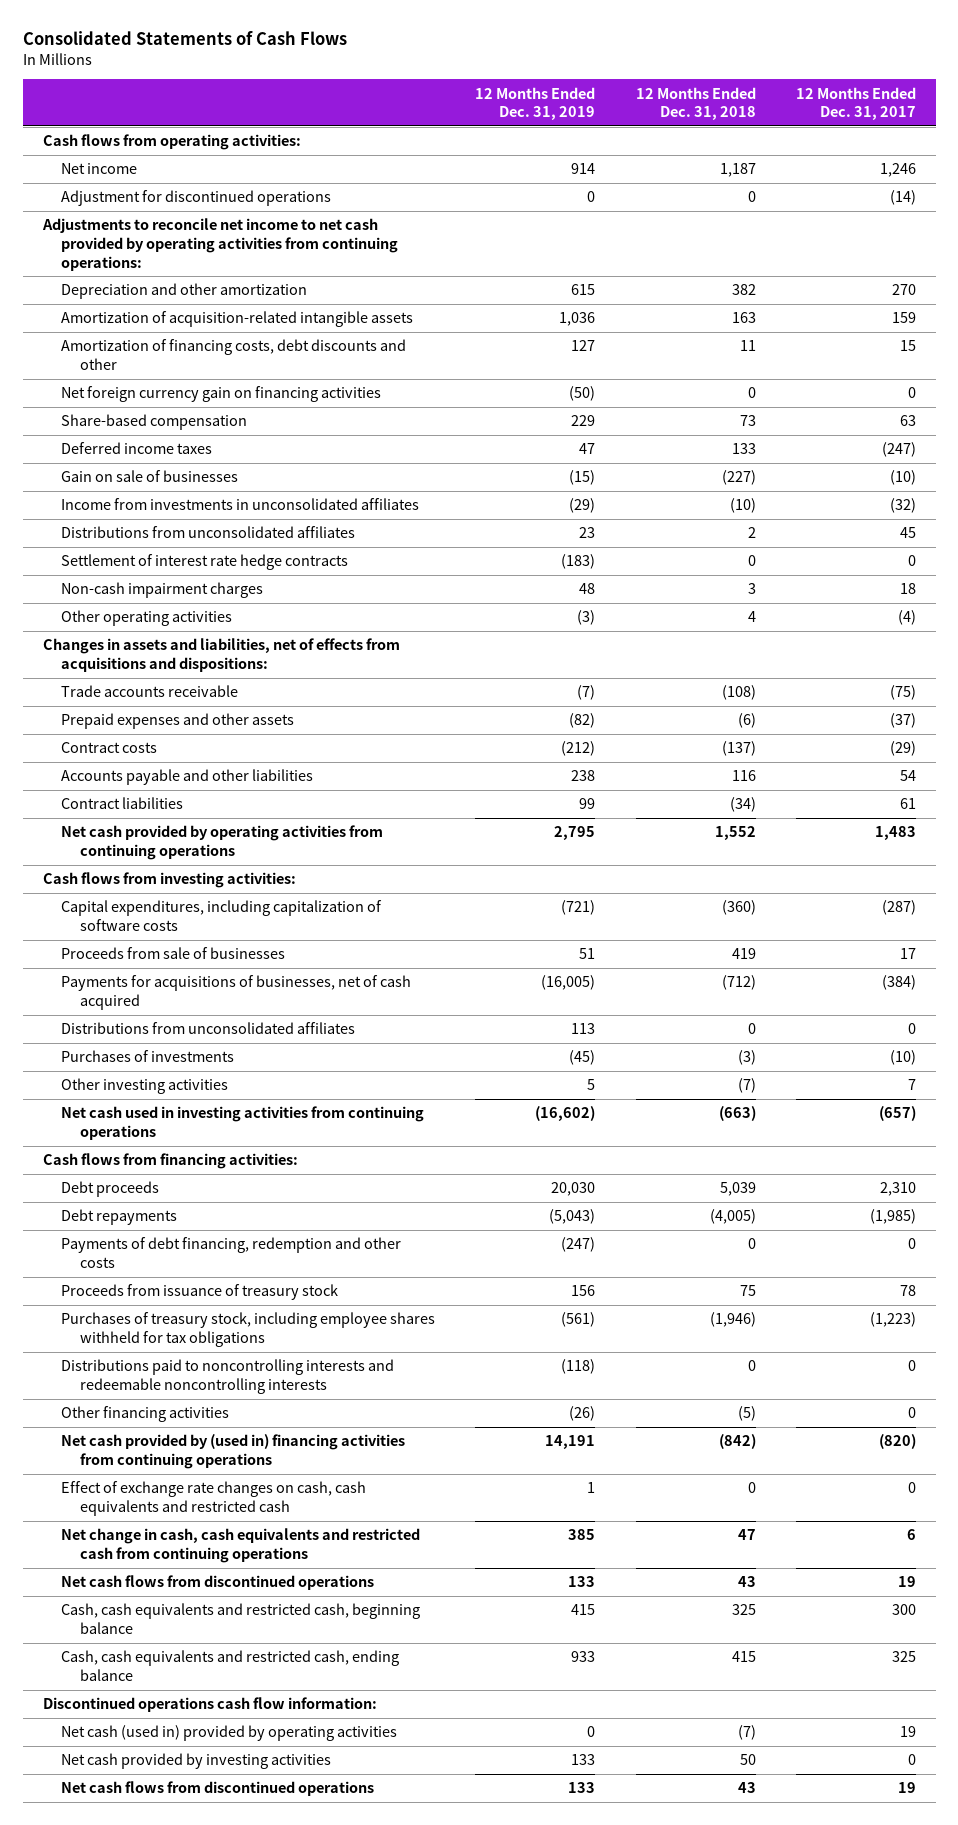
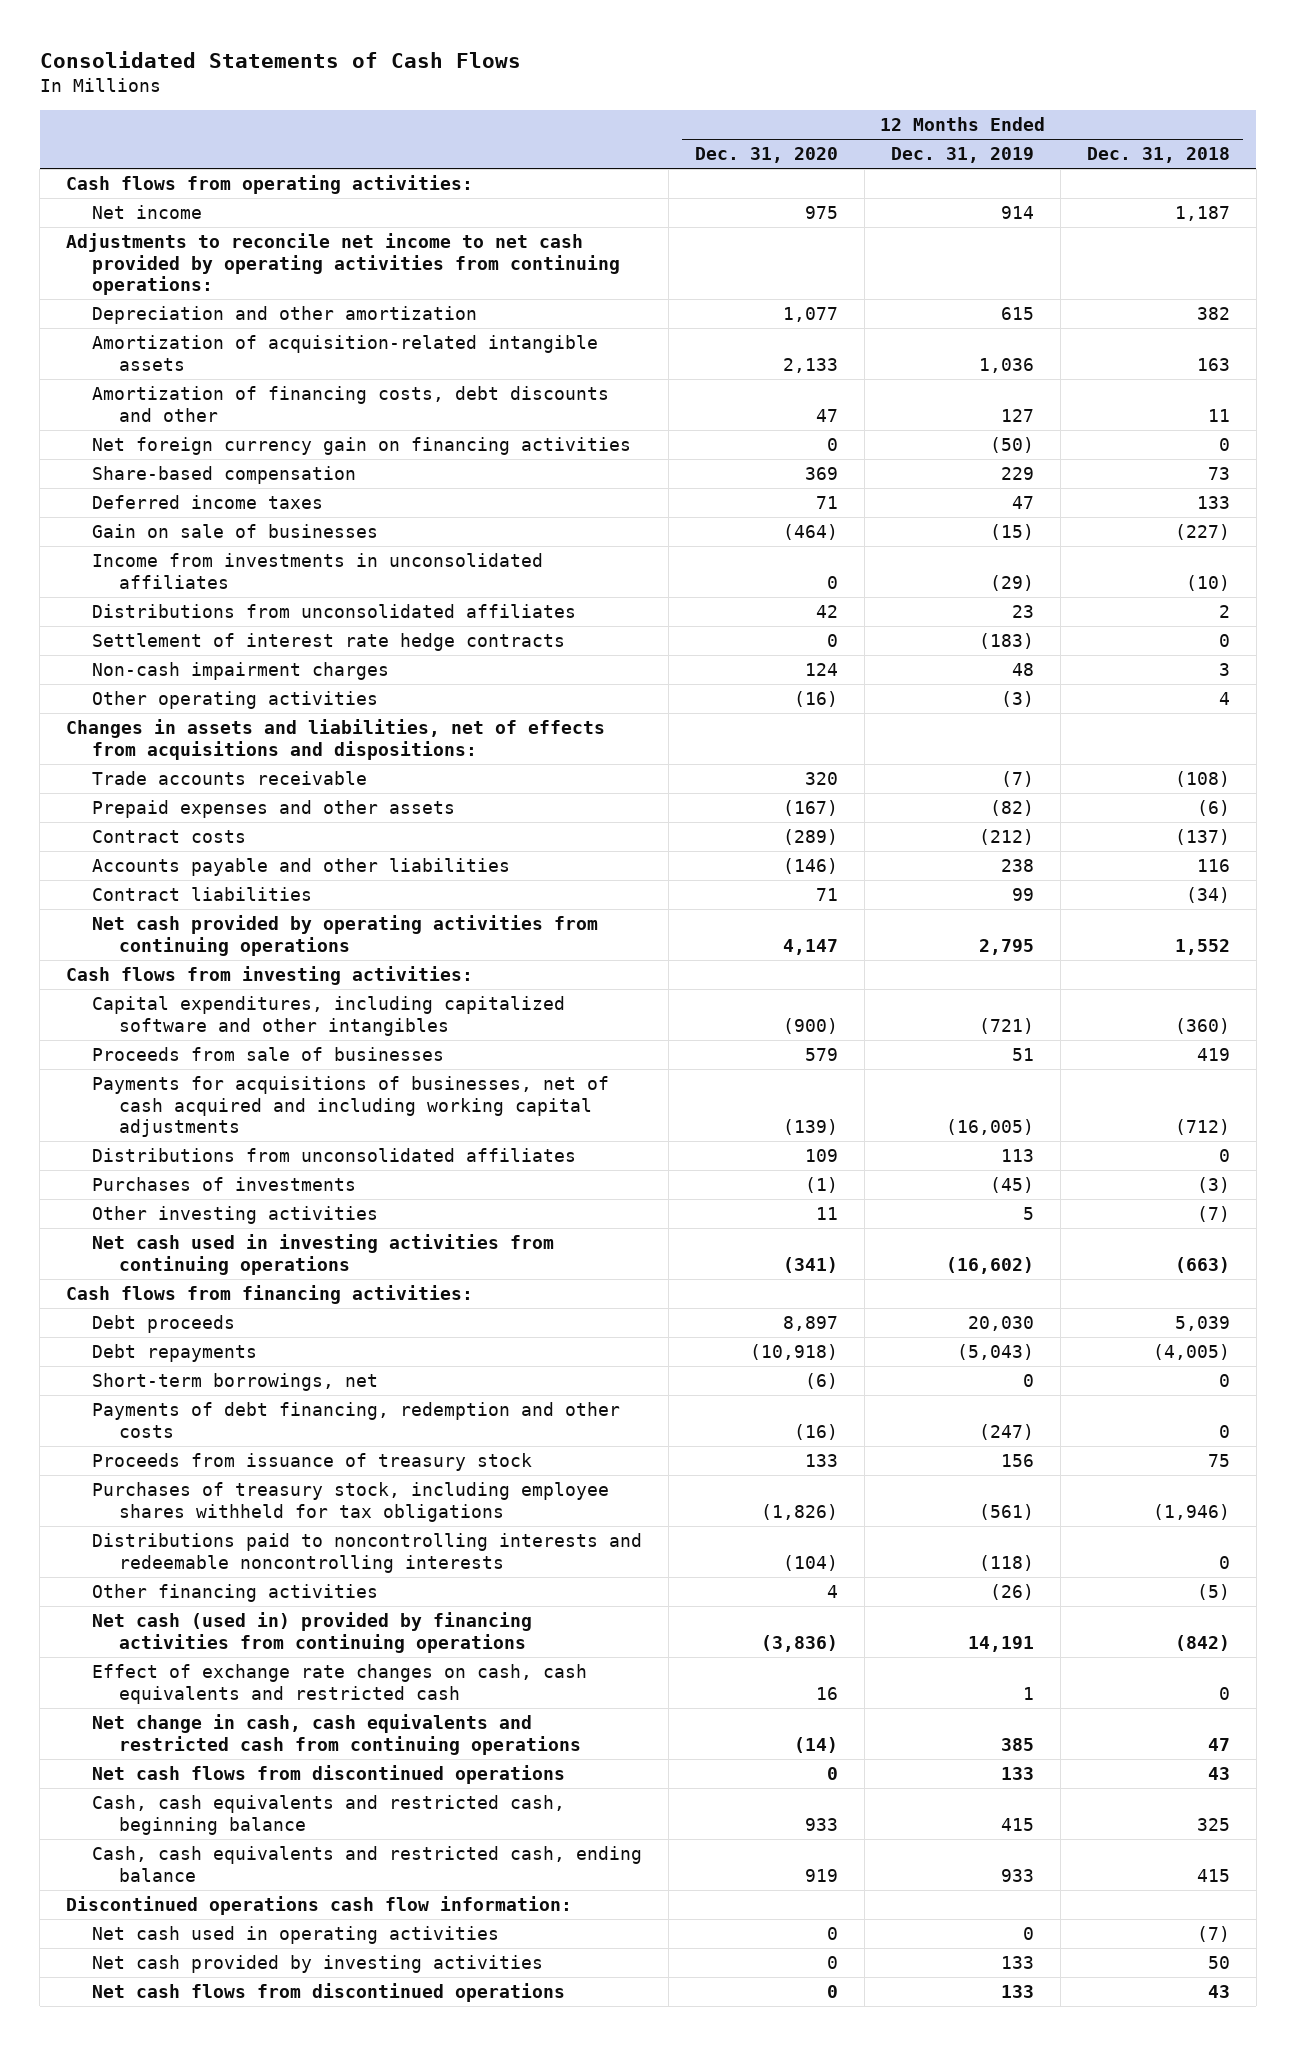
[795,86,916,121] 12 Months Ended Dec. 31, 2017 -> none
none -> [695,147,839,164] Dec. 31, 2020
[61,190,332,207] Adjustment for discontinued operations -> none
[61,900,383,931] Capital expenditures, including capitalization of software costs -> [92,996,566,1036] Capital expenditures, including capitalized software and other intangibles
[61,975,412,1010] Payments for acquisitions of businesses, net of cash acquired -> [92,1076,610,1138] Payments for acquisitions of businesses, net of cash acquired and including working capital adjustments
none -> [92,1373,379,1392] Short-term borrowings, net
[61,1434,406,1469] Net cash provided by (used in) financing activities from continuing operations -> [92,1612,533,1653] Net cash (used in) provided by financing activities from continuing operations
[61,1725,398,1742] Net cash (used in) provided by operating activities -> [92,1926,500,1945] Net cash used in operating activities

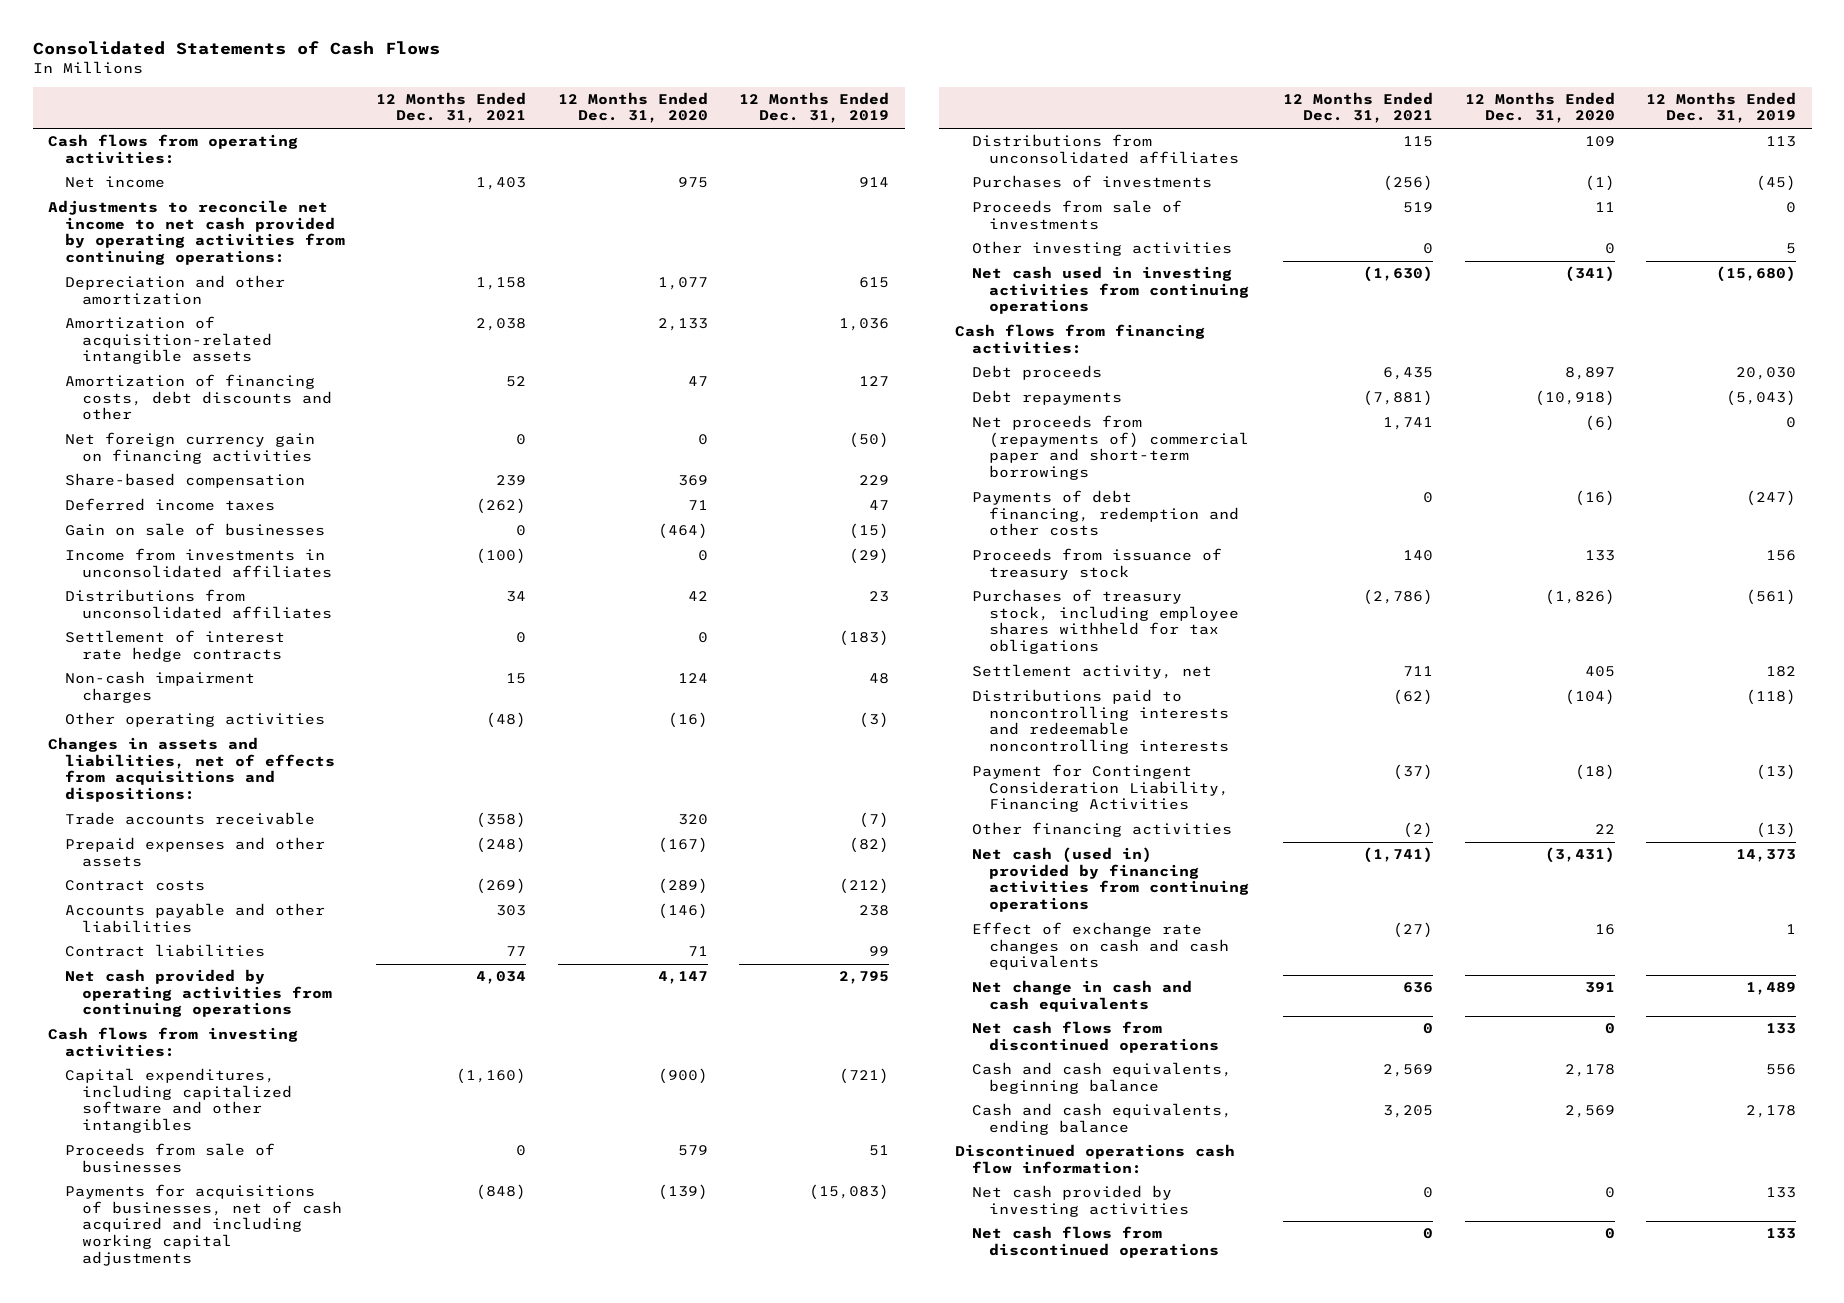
[1086,147,1230,164] Dec. 31, 2018 -> none
none -> [376,91,527,124] 12 Months Ended Dec. 31, 2021
[946,1119,1035,1136] (16,005) -> [809,1184,890,1201] (15,083)
none -> [971,200,1182,230] Proceeds from sale of investments
[816,1207,839,1221] 11 -> [1604,243,1615,255] 0
[946,1256,1035,1274] (16,602) -> [1715,266,1796,283] (15,680)
[92,1373,379,1392] Short-term borrowings, net -> [971,415,1249,481] Net proceeds from (repayments of) commercial paper and short-term borrowings
none -> [971,664,1212,680] Settlement activity, net
none -> [971,764,1229,813] Payment for Contingent Consideration Liability, Financing Activities
[827,1585,839,1599] 4 -> [1594,824,1615,835] 22
[990,1584,1035,1601] (26) -> [1755,822,1796,839] (13)
[761,1634,839,1652] (3,836) -> [1544,847,1615,864] (3,431)
[968,1635,1035,1652] 14,191 -> [1735,849,1796,863] 14,373
[92,1664,588,1704] Effect of exchange rate changes on cash, cash equivalents and restricted cash -> [971,922,1229,971] Effect of exchange rate changes on cash and cash equivalents
[92,1714,581,1755] Net change in cash, cash equivalents and restricted cash from continuing operations -> [971,980,1192,1012] Net change in cash and cash equivalents
[794,1736,839,1753] (14) -> [1584,982,1615,994] 391
[1001,1737,1035,1751] 385 -> [1745,982,1796,996] 1,489
[92,1795,566,1835] Cash, cash equivalents and restricted cash, beginning balance -> [971,1062,1232,1094] Cash and cash equivalents, beginning balance
[805,1817,839,1831] 933 -> [1564,1064,1615,1078] 2,178
[1001,1817,1035,1831] 415 -> [1765,1064,1796,1076] 556
[92,1846,643,1882] Cash, cash equivalents and restricted cash, ending balance -> [971,1103,1232,1135] Cash and cash equivalents, ending balance
[805,1868,839,1882] 919 -> [1564,1105,1615,1119] 2,569
[1001,1868,1035,1882] 933 -> [1745,1105,1796,1119] 2,178
[92,1926,500,1945] Net cash used in operating activities -> none

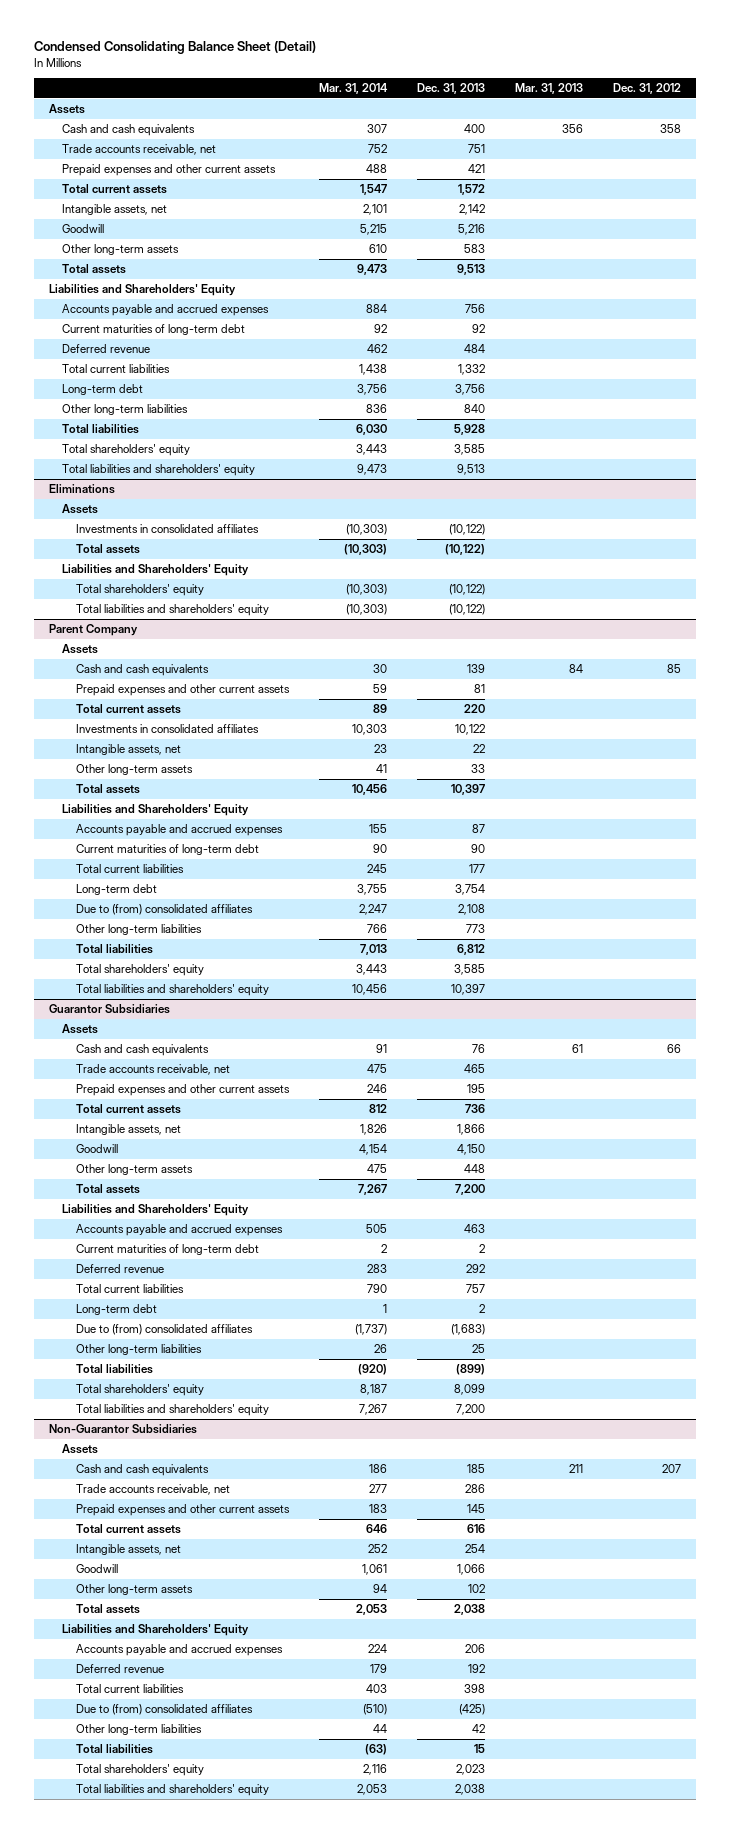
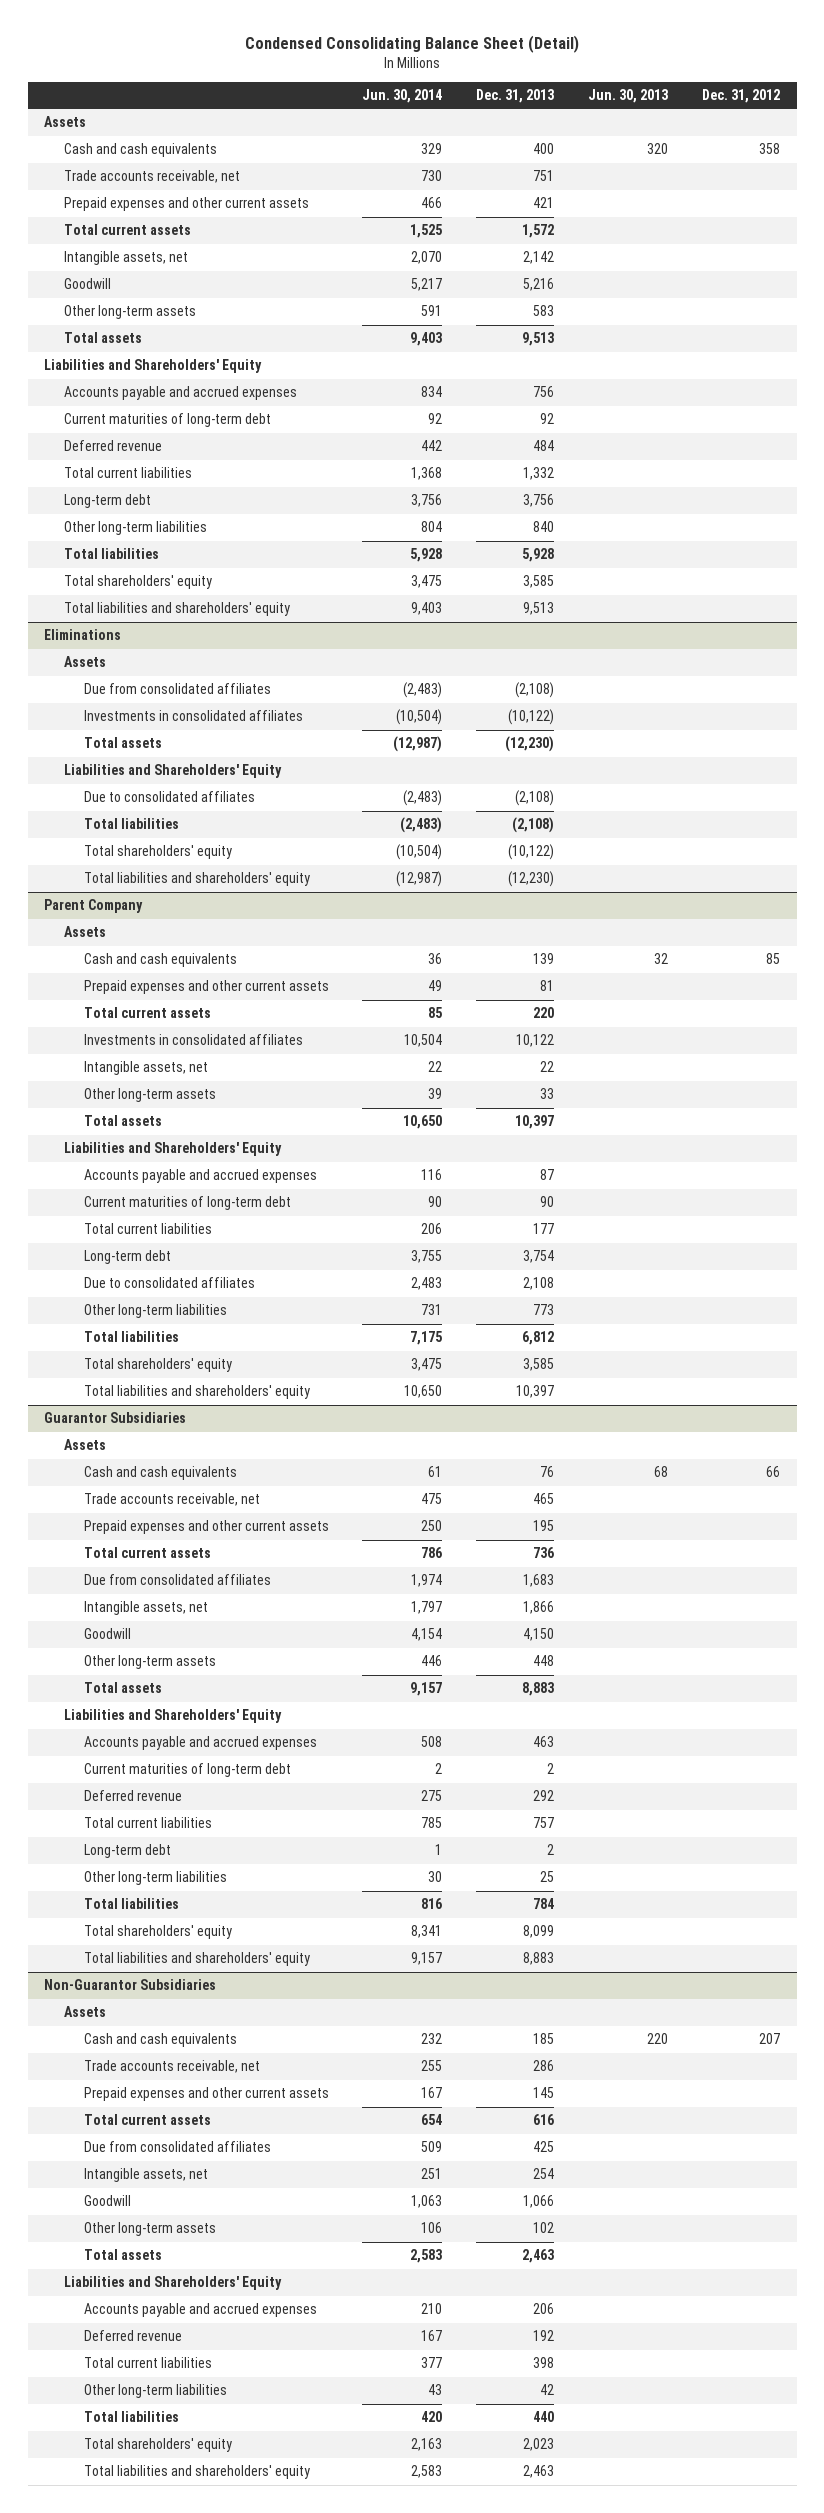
[319,83,389,95] Mar. 31, 2014 -> none
[515,83,584,95] Mar. 31, 2013 -> none
none -> [362,88,443,103] Jun. 30, 2014
none -> [587,88,668,103] Jun. 30, 2013
none -> [83,683,271,695] Due from consolidated affiliates
[445,544,486,556] (10,122) -> [505,736,555,753] (12,230)
none -> [83,791,255,803] Due to consolidated affiliates
none -> [83,818,179,830] Total liabilities
[449,604,486,616] (10,122) -> [508,871,555,888] (12,230)
[76,904,254,916] Due to (from) consolidated affiliates -> [83,1277,255,1289] Due to consolidated affiliates
none -> [83,1574,271,1586] Due from consolidated affiliates
[455,1184,486,1196] 7,200 -> [522,1682,555,1697] 8,883
[76,1324,254,1336] Due to (from) consolidated affiliates -> none
[456,1364,486,1376] (899) -> [533,1898,555,1910] 784
[456,1404,486,1416] 7,200 -> [523,1952,555,1966] 8,883
none -> [83,2141,271,2153] Due from consolidated affiliates
[454,1604,486,1616] 2,038 -> [522,2249,555,2264] 2,463
[76,1704,254,1716] Due to (from) consolidated affiliates -> none
[474,1744,486,1754] 15 -> [533,2411,555,2423] 440
[455,1784,486,1796] 2,038 -> [523,2465,555,2479] 2,463

